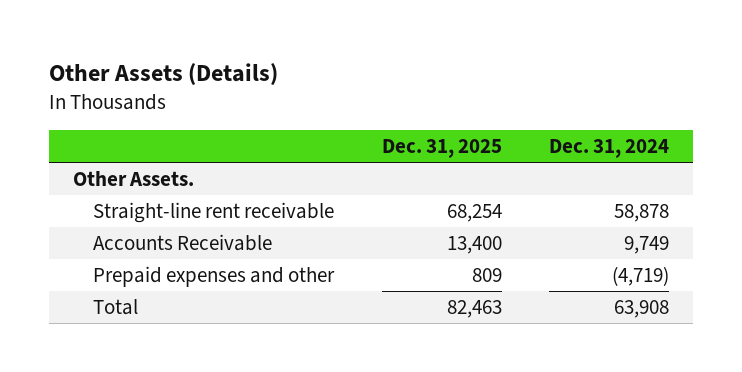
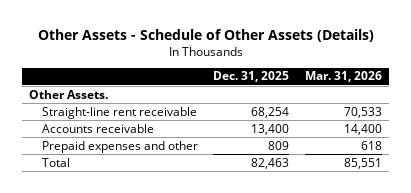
[48,63,278,86] Other Assets (Details) -> [37,28,374,42] Other Assets - Schedule of Other Assets (Details)
[549,138,670,158] Dec. 31, 2024 -> none
none -> [304,71,382,83] Mar. 31, 2026
[93,233,273,251] Accounts Receivable -> [41,123,154,133] Accounts receivable

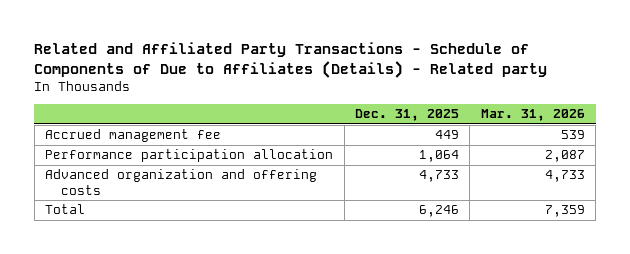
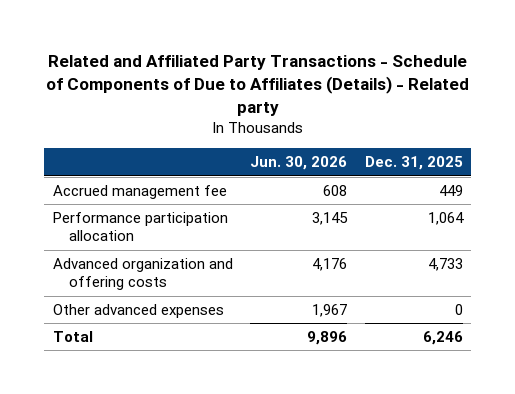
[480,109,585,122] Mar. 31, 2026 -> none
none -> [250,156,348,171] Jun. 30, 2026
none -> [52,303,224,318] Other advanced expenses

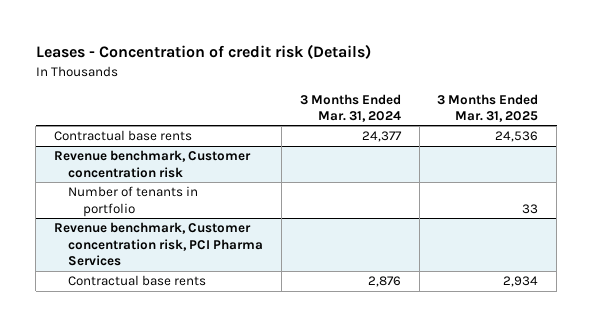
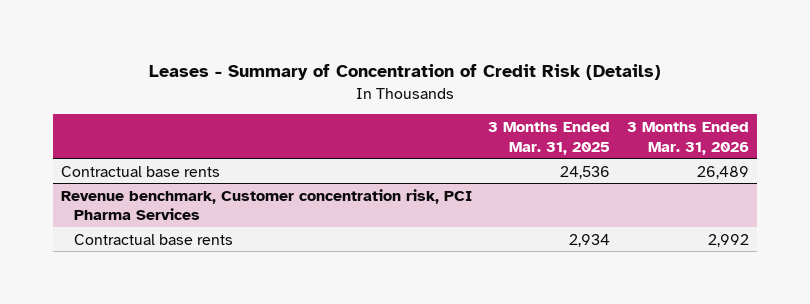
[35,44,371,60] Leases - Concentration of credit risk (Details) -> [148,64,661,81] Leases - Summary of Concentration of Credit Risk (Details)
[299,93,401,122] 3 Months Ended Mar. 31, 2024 -> none
none -> [626,121,749,155] 3 Months Ended Mar. 31, 2026
[53,150,251,178] Revenue benchmark, Customer concentration risk -> none
[68,186,199,217] Number of tenants in portfolio -> none

